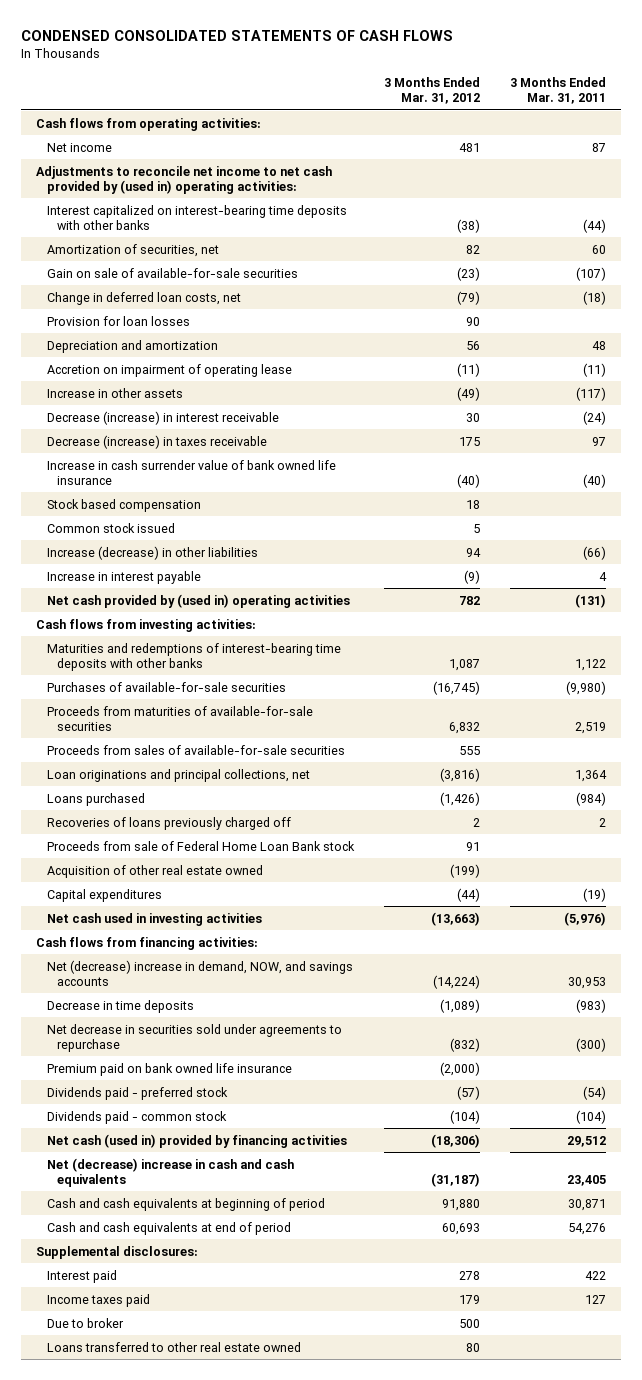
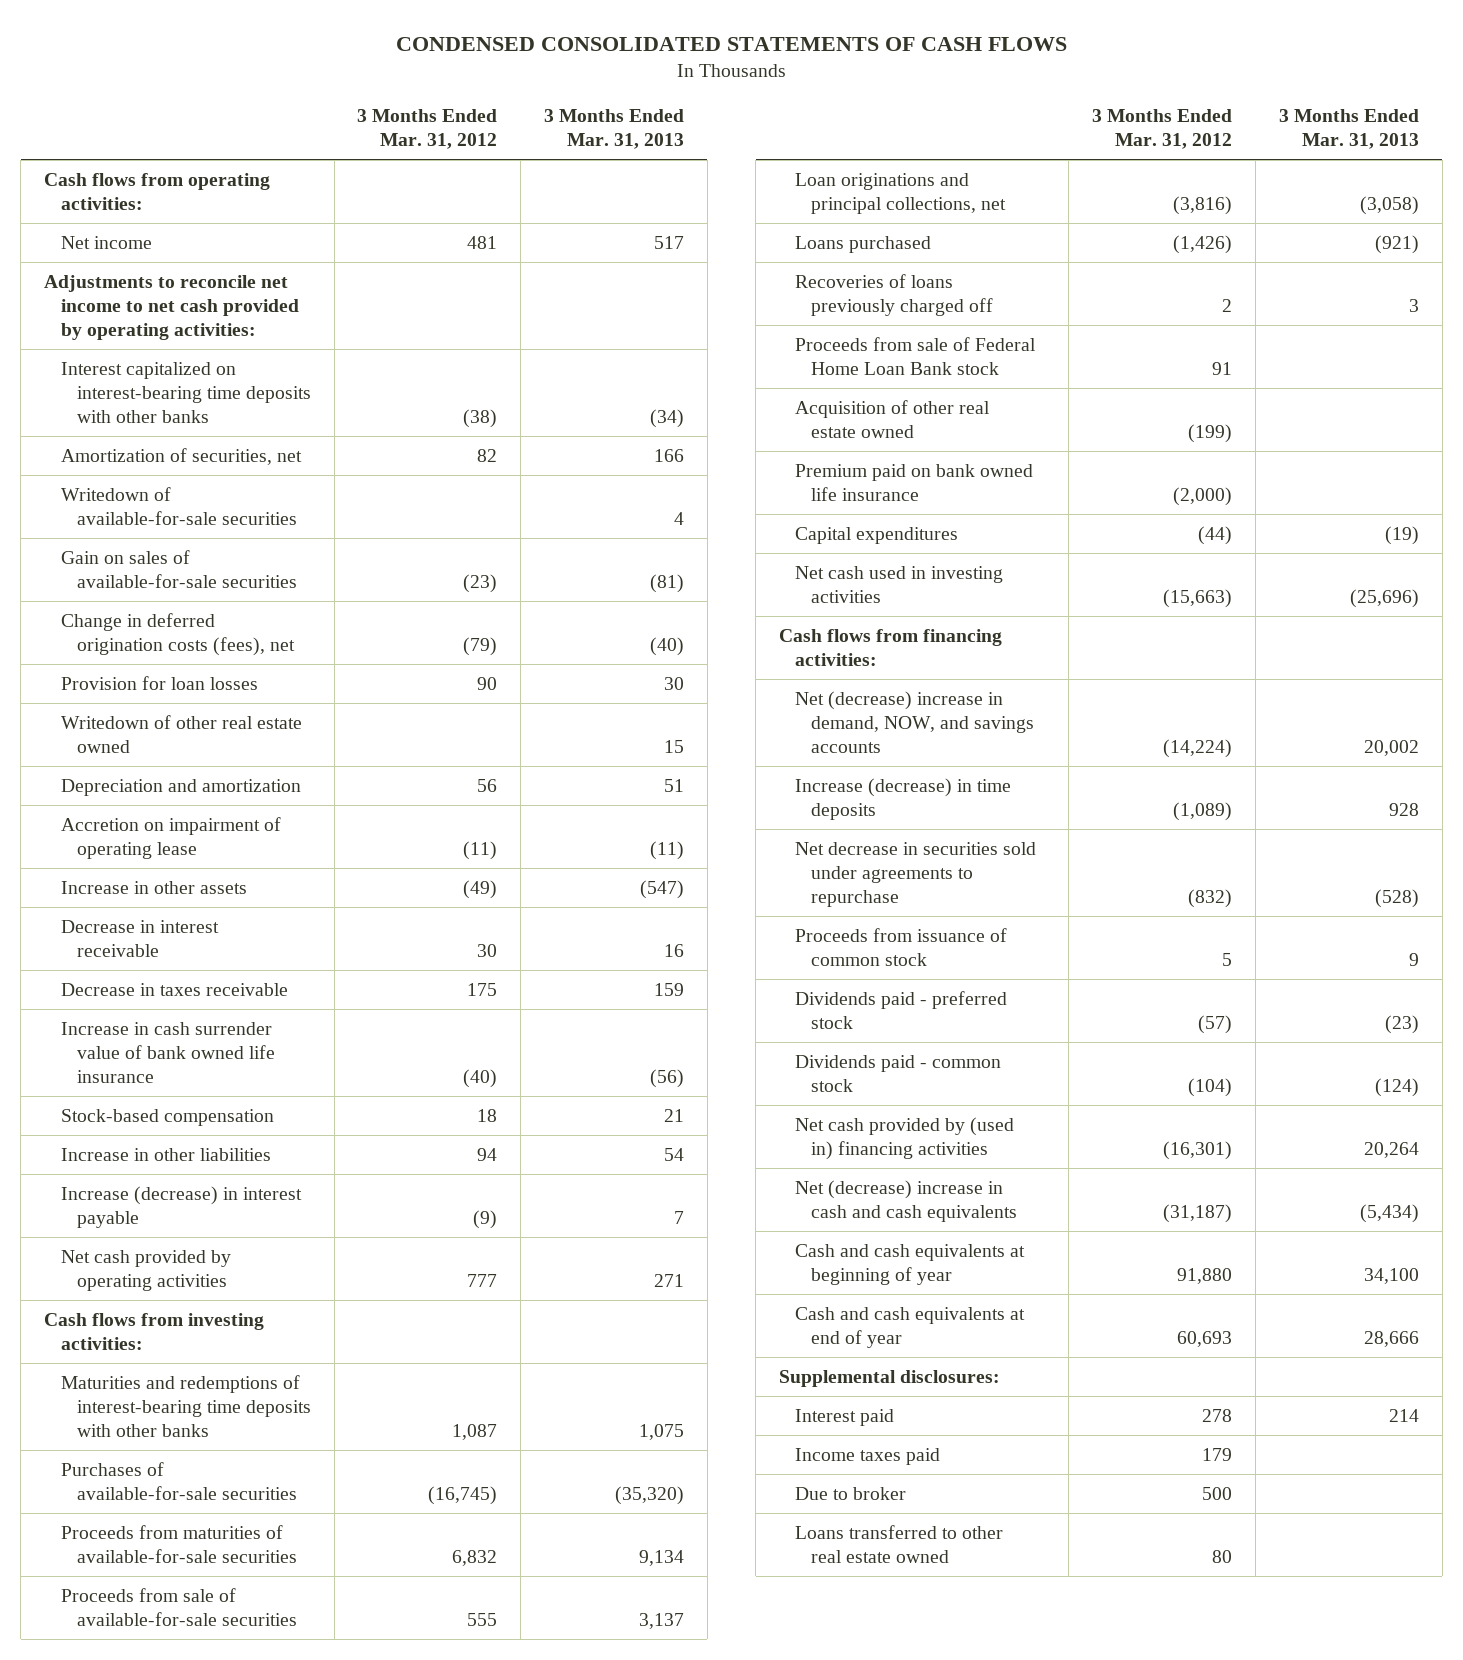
[509,76,606,104] 3 Months Ended Mar. 31, 2011 -> none
none -> [544,109,685,150] 3 Months Ended Mar. 31, 2013
[35,165,332,194] Adjustments to reconcile net income to net cash provided by (used in) operating activities: -> [44,274,299,340] Adjustments to reconcile net income to net cash provided by operating activities:
none -> [60,486,297,525] Writedown of available-for-sale securities
[46,267,298,278] Gain on sale of available-for-sale securities -> [60,549,297,588] Gain on sales of available-for-sale securities
[46,291,241,305] Change in deferred loan costs, net -> [60,612,295,656] Change in deferred origination costs (fees), net
none -> [60,714,302,753] Writedown of other real estate owned
[46,410,279,425] Decrease (increase) in interest receivable -> [60,919,219,957] Decrease in interest receivable
[46,434,267,449] Decrease (increase) in taxes receivable -> [60,982,288,996] Decrease in taxes receivable
[46,522,175,533] Common stock issued -> none
[46,498,201,512] Stock based compensation -> [60,1108,274,1126] Stock-based compensation
[46,545,258,560] Increase (decrease) in other liabilities -> [60,1147,271,1161] Increase in other liabilities
[46,570,201,584] Increase in interest payable -> [60,1185,302,1228] Increase (decrease) in interest payable
[46,593,350,608] Net cash provided by (used in) operating activities -> [60,1249,231,1291] Net cash provided by operating activities
[458,595,480,605] 782 -> [467,1273,498,1287] 777
[46,744,345,755] Proceeds from sales of available-for-sale securities -> [60,1587,297,1626] Proceeds from sale of available-for-sale securities
[46,1062,292,1076] Premium paid on bank owned life insurance -> [795,463,1034,501] Premium paid on bank owned life insurance
[430,911,480,926] (13,663) -> [1163,588,1233,608] (15,663)
[46,999,194,1013] Decrease in time deposits -> [795,777,1012,820] Increase (decrease) in time deposits
none -> [795,927,1008,966] Proceeds from issuance of common stock
[46,1133,347,1148] Net cash (used in) provided by financing activities -> [795,1116,1015,1160] Net cash provided by (used in) financing activities
[430,1133,480,1148] (18,306) -> [1163,1140,1233,1160] (16,301)
[46,1197,325,1211] Cash and cash equivalents at beginning of period -> [795,1243,1026,1285] Cash and cash equivalents at beginning of year
[46,1221,291,1235] Cash and cash equivalents at end of period -> [795,1306,1026,1348] Cash and cash equivalents at end of year

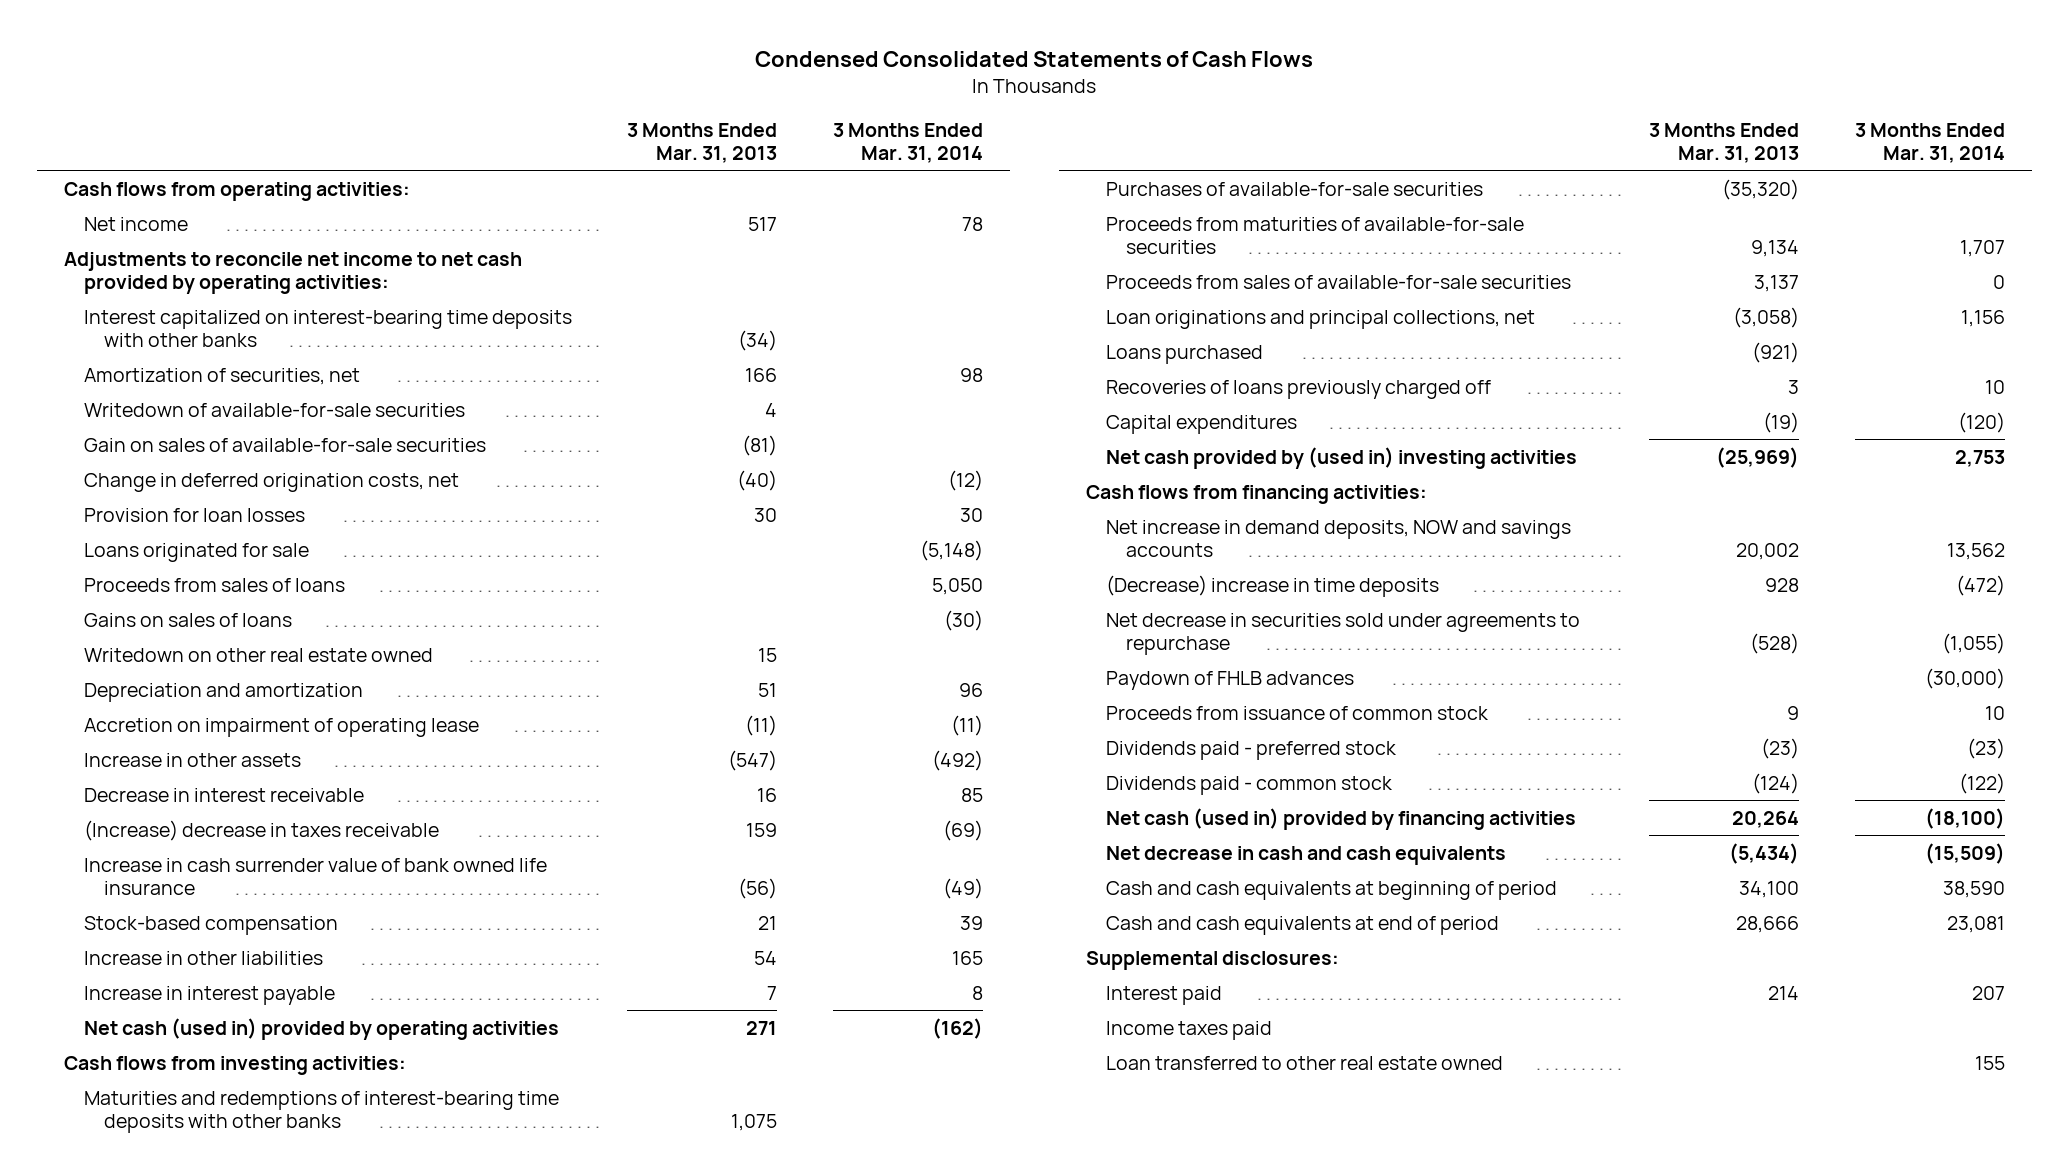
[395,36,1067,51] CONDENSED CONSOLIDATED STATEMENTS OF CASH FLOWS -> [755,50,1314,67] Condensed Consolidated Statements of Cash Flows
[357,109,498,150] 3 Months Ended Mar. 31, 2012 -> none
none -> [832,122,983,163] 3 Months Ended Mar. 31, 2014
[60,612,295,656] Change in deferred origination costs (fees), net -> [84,472,460,492] Change in deferred origination costs, net
none -> [84,542,310,562] Loans originated for sale
none -> [84,577,346,592] Proceeds from sales of loans
none -> [84,612,293,627] Gains on sales of loans
[60,714,302,753] Writedown of other real estate owned -> [84,647,434,662] Writedown on other real estate owned
[60,982,288,996] Decrease in taxes receivable -> [84,819,440,841] (Increase) decrease in taxes receivable
[60,1185,302,1228] Increase (decrease) in interest payable -> [84,985,336,1005] Increase in interest payable
[60,1249,231,1291] Net cash provided by operating activities -> [84,1017,560,1040] Net cash (used in) provided by operating activities
[60,1587,297,1626] Proceeds from sale of available-for-sale securities -> [1106,274,1572,289] Proceeds from sales of available-for-sale securities
[795,336,1037,375] Proceeds from sale of Federal Home Loan Bank stock -> none
[795,399,991,438] Acquisition of other real estate owned -> none
[795,463,1034,501] Premium paid on bank owned life insurance -> none
[795,565,1004,603] Net cash used in investing activities -> [1106,446,1578,469] Net cash provided by (used in) investing activities
[1349,588,1419,608] (25,696) -> [1716,446,1800,468] (25,969)
[795,690,1035,753] Net (decrease) increase in demand, NOW, and savings accounts -> [1106,519,1572,557] Net increase in demand deposits, NOW and savings accounts
[795,777,1012,820] Increase (decrease) in time deposits -> [1106,574,1440,597] (Decrease) increase in time deposits
none -> [1106,670,1355,690] Paydown of FHLB advances
[795,1116,1015,1160] Net cash provided by (used in) financing activities -> [1106,807,1577,830] Net cash (used in) provided by financing activities
[795,1179,1018,1222] Net (decrease) increase in cash and cash equivalents -> [1106,845,1507,865] Net decrease in cash and cash equivalents
[795,1243,1026,1285] Cash and cash equivalents at beginning of year -> [1106,880,1558,900] Cash and cash equivalents at beginning of period
[795,1306,1026,1348] Cash and cash equivalents at end of year -> [1106,915,1500,935] Cash and cash equivalents at end of period
[795,1486,907,1500] Due to broker -> none
[795,1524,1004,1563] Loans transferred to other real estate owned -> [1106,1055,1504,1070] Loan transferred to other real estate owned

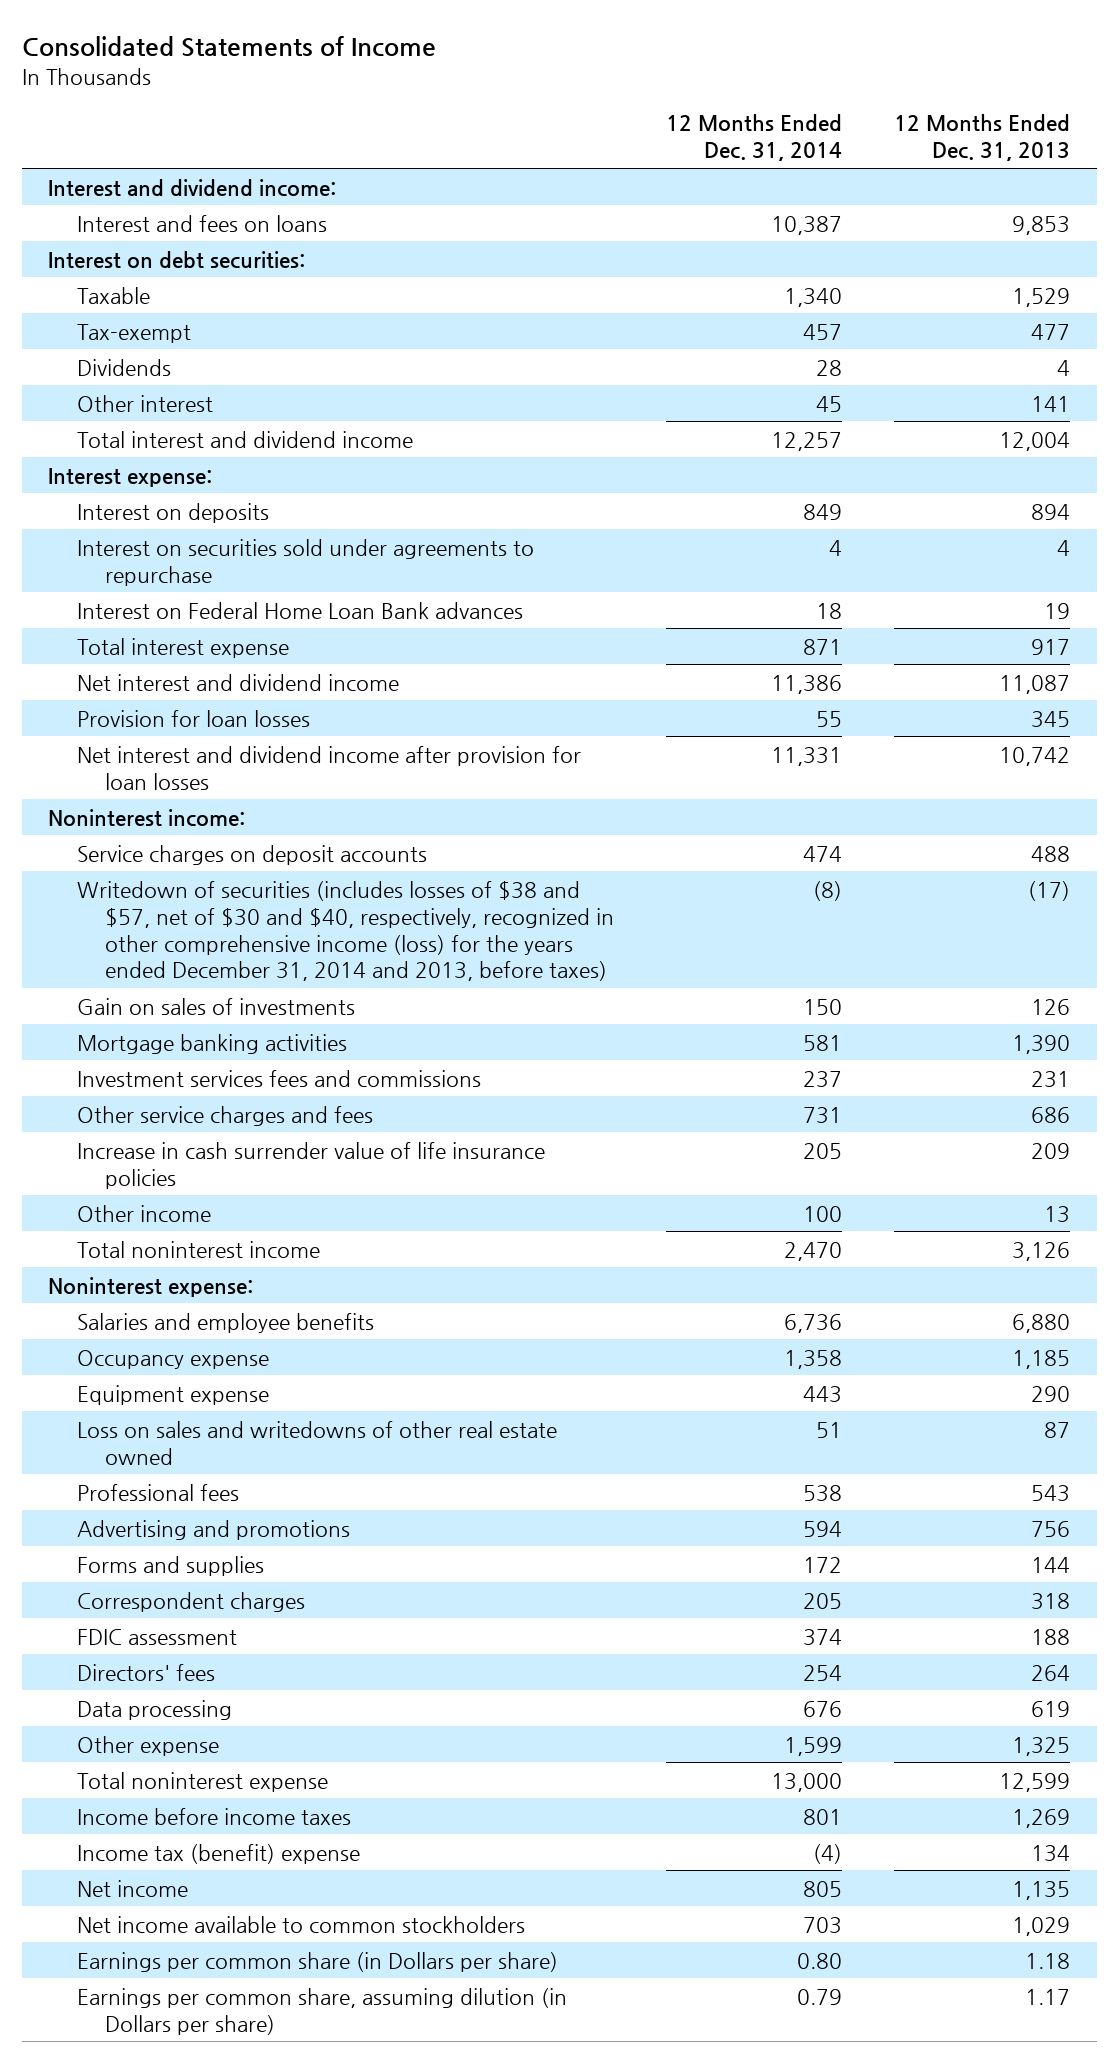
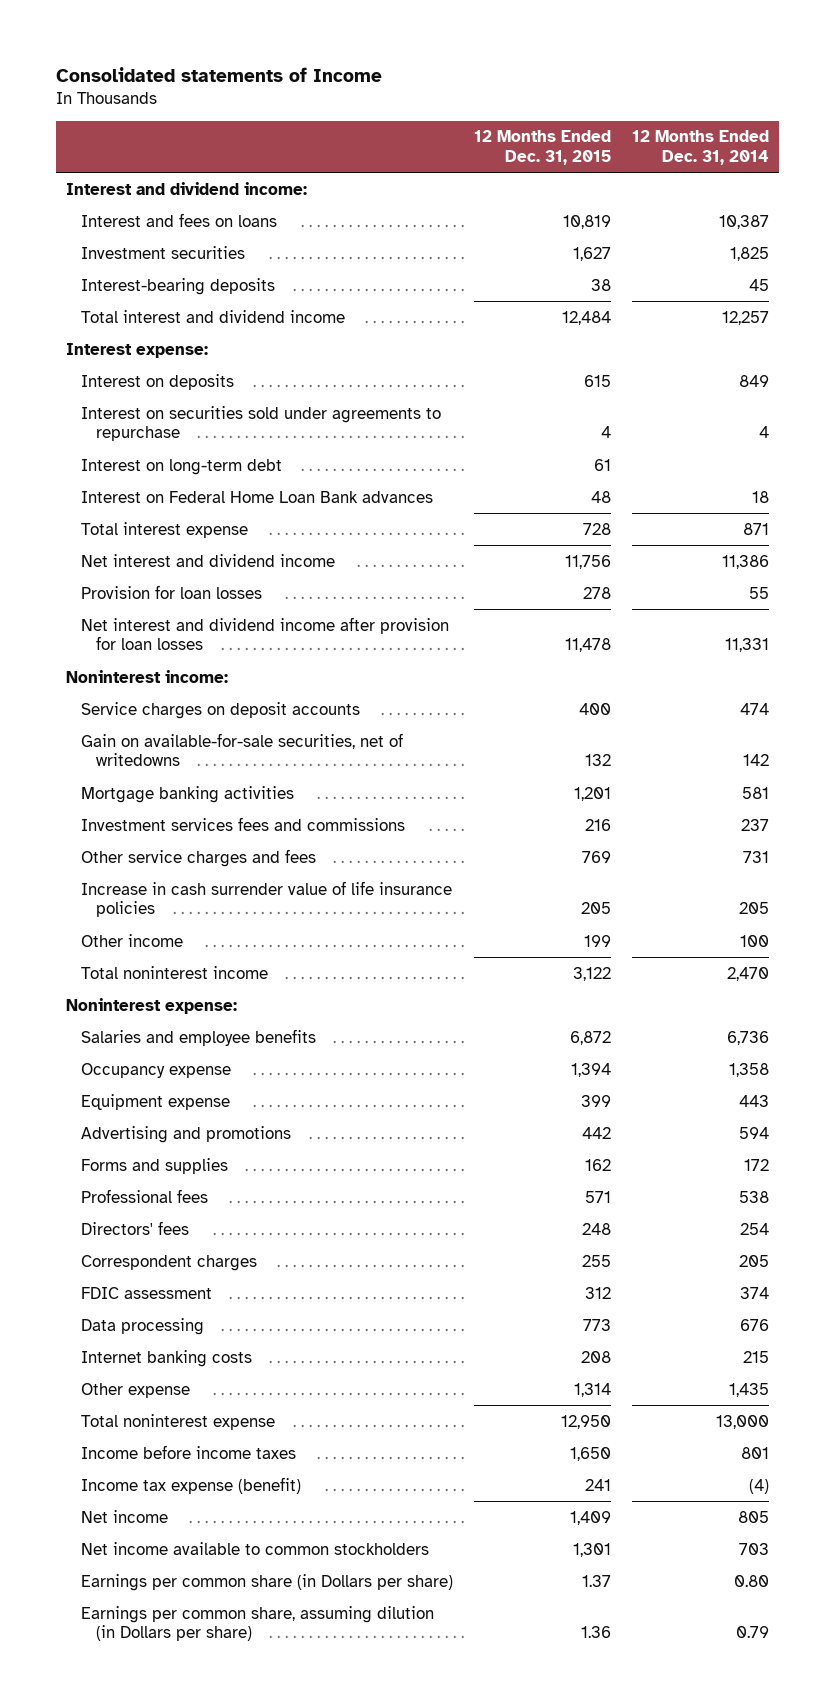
[22,35,437,57] Consolidated Statements of Income -> [55,66,382,82] Consolidated statements of Income
[894,114,1071,162] 12 Months Ended Dec. 31, 2013 -> none
none -> [474,130,612,166] 12 Months Ended Dec. 31, 2015
[48,250,306,269] Interest on debt securities: -> none
[76,286,150,304] Taxable -> none
[76,323,191,343] Tax-exempt -> none
[76,358,171,376] Dividends -> none
[76,394,213,412] Other interest -> none
none -> [81,245,246,259] Investment securities
none -> [81,277,276,295] Interest-bearing deposits
none -> [81,458,283,475] Interest on long-term debt
[76,880,615,982] Writedown of securities (includes losses of $38 and $57, net of $30 and $40, respectively, recognized in other comprehensive income (loss) for the years ended December 31, 2014 and 2013, before taxes) -> none
[76,997,355,1015] Gain on sales of investments -> none
none -> [81,732,404,767] Gain on available-for-sale securities, net of writedowns
[76,1420,557,1465] Loss on sales and writedowns of other real estate owned -> none
[76,1483,239,1501] Professional fees -> [81,1188,209,1203] Professional fees
[76,1663,215,1681] Directors' fees -> [81,1220,190,1235] Directors' fees
none -> [81,1349,253,1367] Internet banking costs
[784,1736,843,1756] 1,599 -> [728,1382,769,1397] 1,435
[76,1843,360,1864] Income tax (benefit) expense -> [81,1476,302,1494] Income tax expense (benefit)

